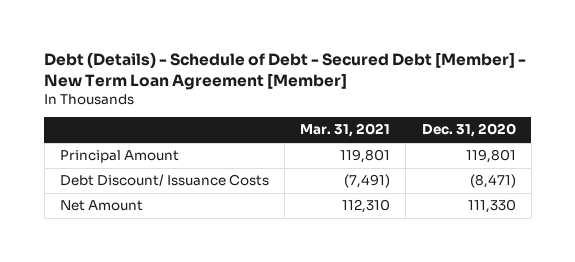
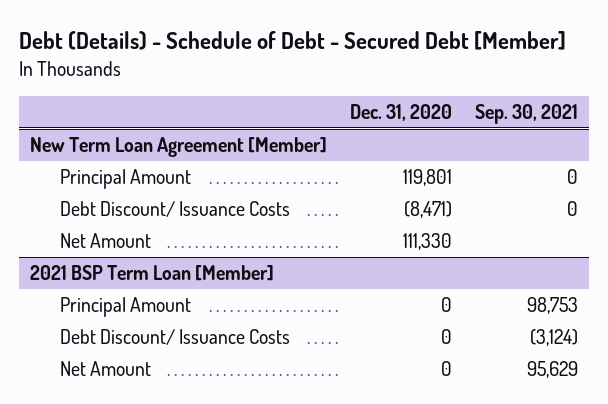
[44,51,527,90] Debt (Details) - Schedule of Debt - Secured Debt [Member] - New Term Loan Agreement [Member] -> [18,31,566,51] Debt (Details) - Schedule of Debt - Secured Debt [Member]
[300,123,391,138] Mar. 31, 2021 -> none
none -> [474,103,578,124] Sep. 30, 2021
none -> [30,137,328,158] New Term Loan Agreement [Member]
none -> [30,265,275,282] 2021 BSP Term Loan [Member]
none -> [60,297,192,318] Principal Amount
none -> [60,329,291,346] Debt Discount/ Issuance Costs
none -> [60,361,152,377] Net Amount

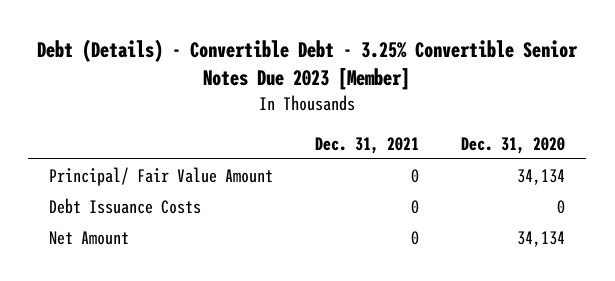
[18,31,566,51] Debt (Details) - Schedule of Debt - Secured Debt [Member] -> [37,38,579,90] Debt (Details) - Convertible Debt - 3.25% Convertible Senior Notes Due 2023 [Member]
[474,103,578,124] Sep. 30, 2021 -> none
none -> [315,136,420,154] Dec. 31, 2021
[30,137,328,158] New Term Loan Agreement [Member] -> none
[30,265,275,282] 2021 BSP Term Loan [Member] -> none
[60,297,192,318] Principal Amount -> none
[60,329,291,346] Debt Discount/ Issuance Costs -> none
[60,361,152,377] Net Amount -> none
[60,169,192,190] Principal Amount -> [49,166,274,186] Principal/ Fair Value Amount
[402,169,452,187] 119,801 -> [517,168,566,185] 34,134
[60,201,291,218] Debt Discount/ Issuance Costs -> [49,197,202,214] Debt Issuance Costs
[403,201,452,219] (8,471) -> [557,199,566,214] 0
[402,233,452,251] 111,330 -> [517,230,566,247] 34,134

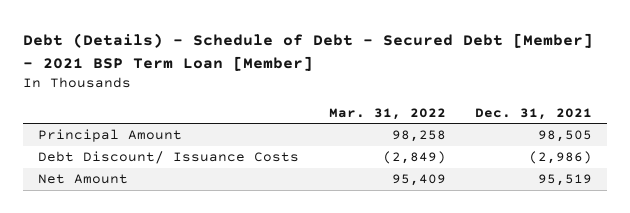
[37,38,579,90] Debt (Details) - Convertible Debt - 3.25% Convertible Senior Notes Due 2023 [Member] -> [23,33,594,71] Debt (Details) - Schedule of Debt - Secured Debt [Member] - 2021 BSP Term Loan [Member]
[461,136,566,154] Dec. 31, 2020 -> none
none -> [328,107,446,120] Mar. 31, 2022
[49,166,274,186] Principal/ Fair Value Amount -> [37,129,182,143] Principal Amount
[411,168,420,183] 0 -> [538,130,593,143] 98,505
[49,197,202,214] Debt Issuance Costs -> [37,151,299,165] Debt Discount/ Issuance Costs
[411,199,420,214] 0 -> [529,151,593,165] (2,986)
[411,230,420,245] 0 -> [538,174,593,187] 95,519

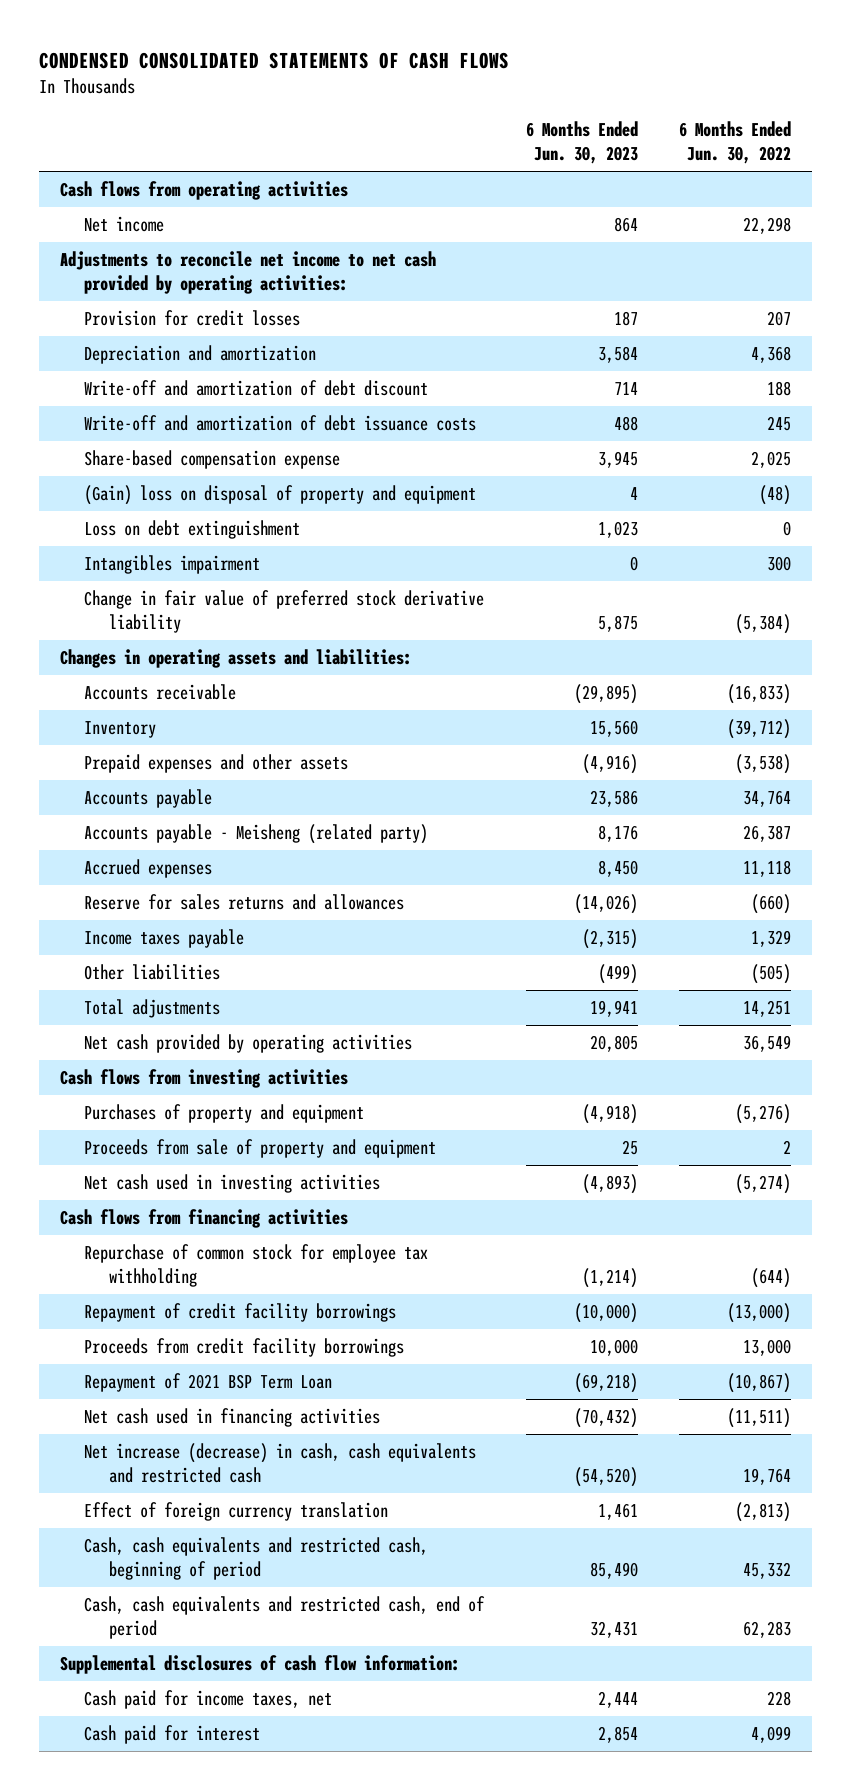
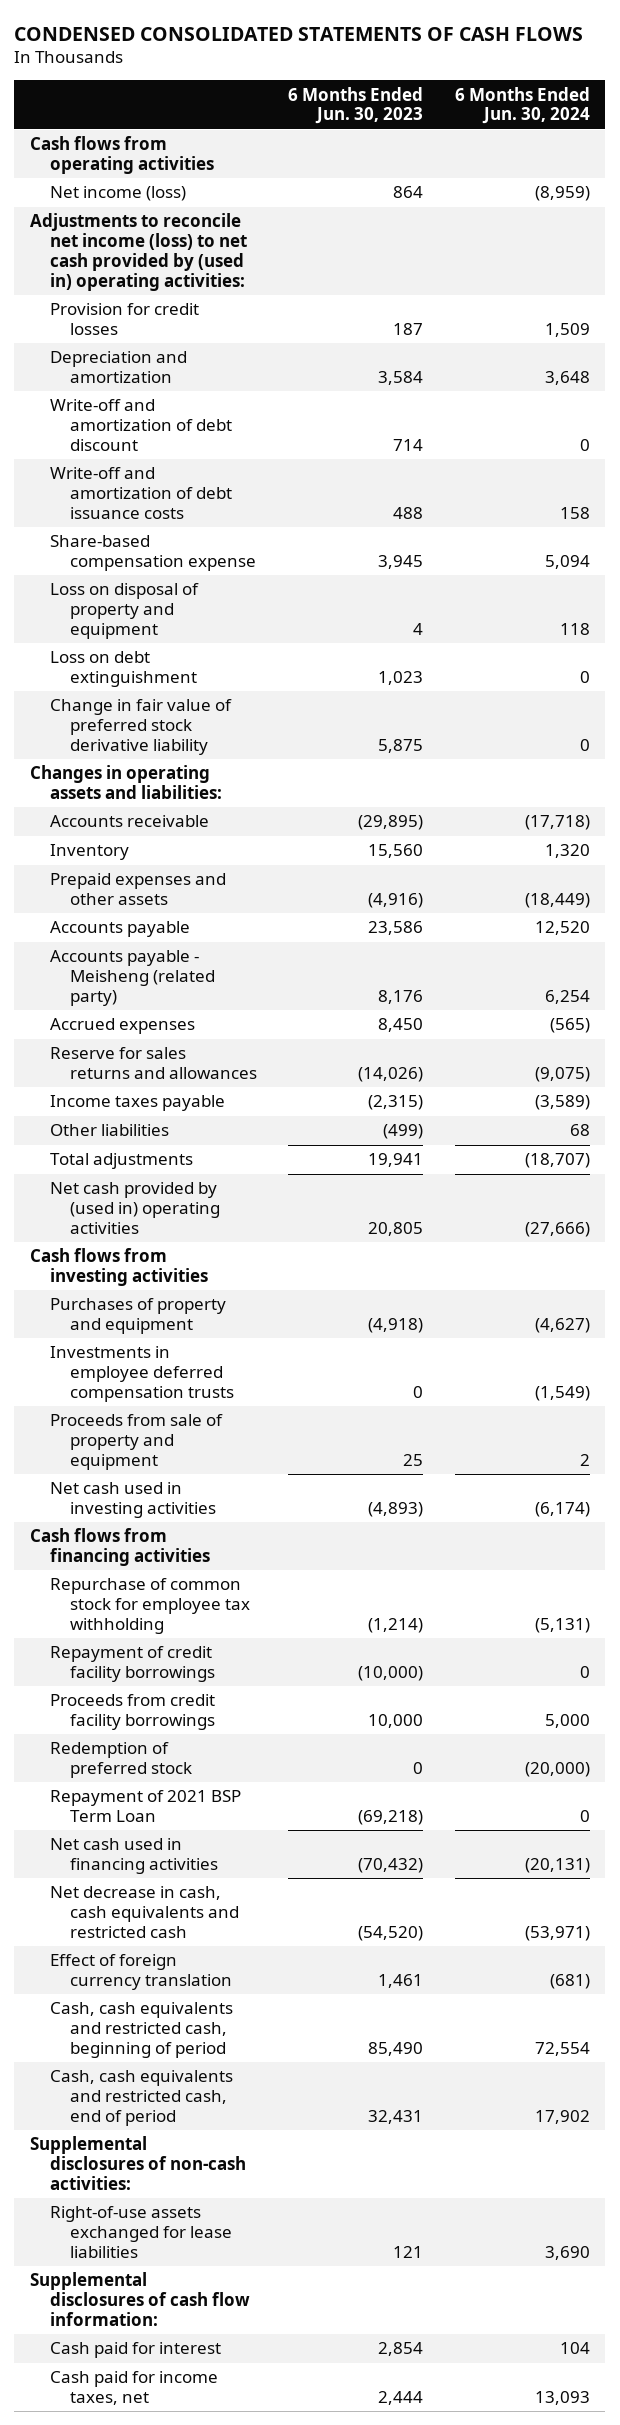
[679,121,792,165] 6 Months Ended Jun. 30, 2022 -> none
none -> [454,86,590,125] 6 Months Ended Jun. 30, 2024
[84,216,165,233] Net income -> [50,186,187,202] Net income (loss)
[59,251,436,295] Adjustments to reconcile net income to net cash provided by operating activities: -> [29,213,248,291] Adjustments to reconcile net income (loss) to net cash provided by (used in) operating activities:
[84,485,477,506] (Gain) loss on disposal of property and equipment -> [50,583,200,639] Loss on disposal of property and equipment
[84,555,261,575] Intangibles impairment -> none
[84,1034,413,1054] Net cash provided by operating activities -> [50,1182,221,1234] Net cash provided by (used in) operating activities
none -> [50,1346,235,1402] Investments in employee deferred compensation trusts
none -> [50,1742,193,1779] Redemption of preferred stock
[84,1443,477,1484] Net increase (decrease) in cash, cash equivalents and restricted cash -> [50,1886,240,1938] Net decrease in cash, cash equivalents and restricted cash
none -> [29,2136,247,2190] Supplemental disclosures of non-cash activities:
none -> [50,2206,233,2258] Right-of-use assets exchanged for lease liabilities
[84,1690,333,1710] Cash paid for income taxes, net -> [50,2371,219,2406] Cash paid for income taxes, net

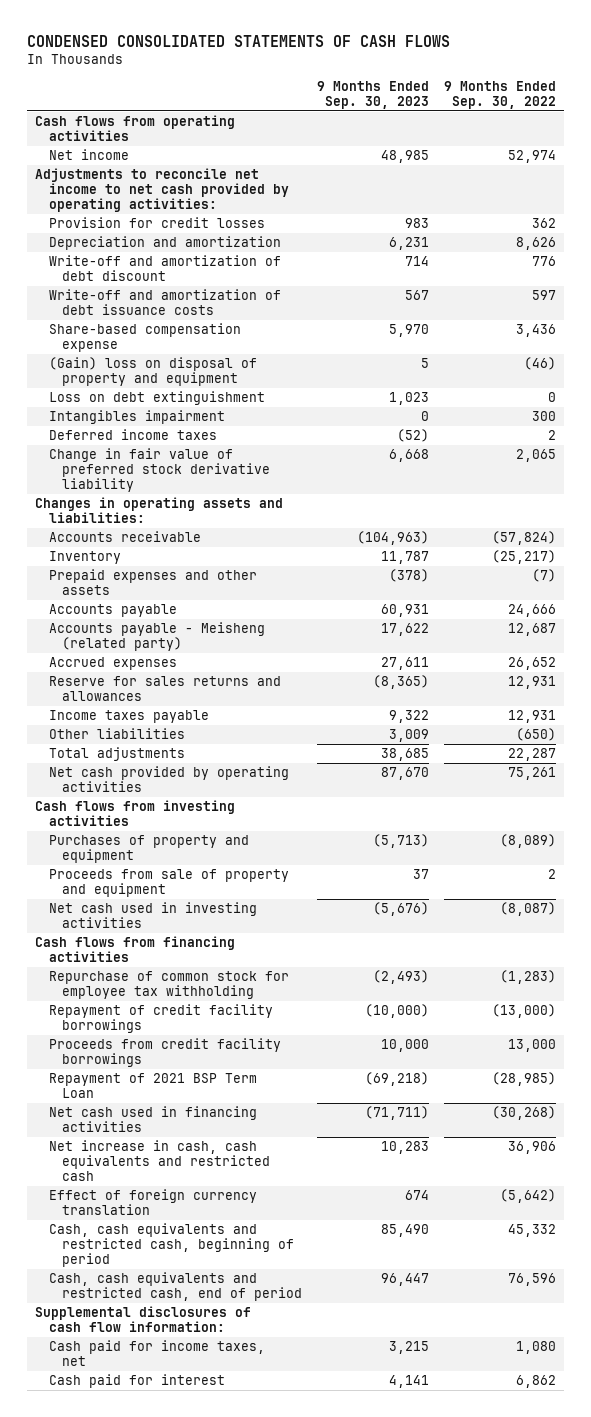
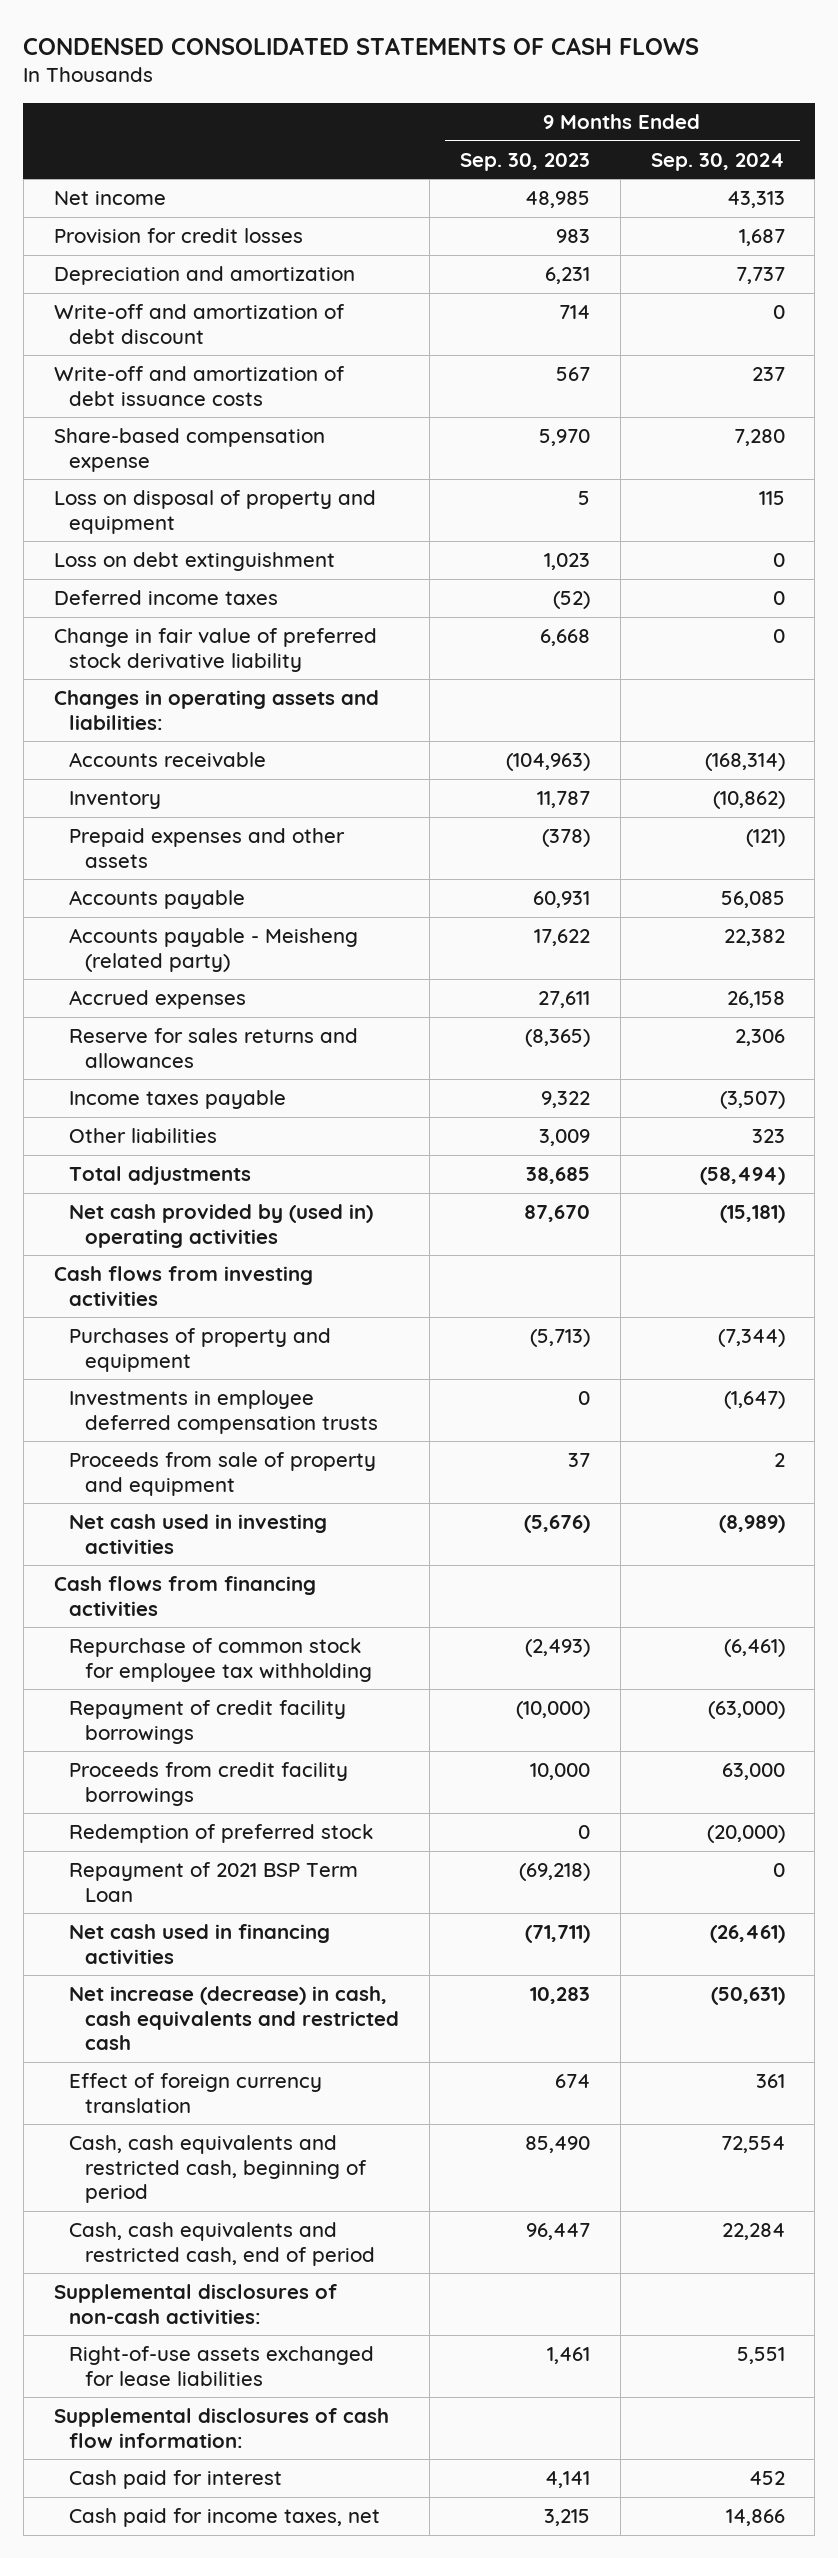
[444,80,557,109] 9 Months Ended Sep. 30, 2022 -> none
none -> [650,152,785,171] Sep. 30, 2024
[34,115,235,142] Cash flows from operating activities -> none
[34,168,289,213] Adjustments to reconcile net income to net cash provided by operating activities: -> none
[48,357,257,387] (Gain) loss on disposal of property and equipment -> [53,490,376,534] Loss on disposal of property and equipment
[48,410,225,425] Intangibles impairment -> none
[48,766,289,793] Net cash provided by operating activities -> [69,1204,374,1248] Net cash provided by (used in) operating activities
none -> [69,1390,379,1434] Investments in employee deferred compensation trusts
none -> [69,1824,374,1844] Redemption of preferred stock
[48,1140,271,1182] Net increase in cash, cash equivalents and restricted cash -> [69,1986,400,2051] Net increase (decrease) in cash, cash equivalents and restricted cash
none -> [53,2284,337,2324] Supplemental disclosures of non-cash activities:
none -> [69,2346,375,2386] Right-of-use assets exchanged for lease liabilities
[48,1340,265,1367] Cash paid for income taxes, net -> [69,2508,381,2528] Cash paid for income taxes, net

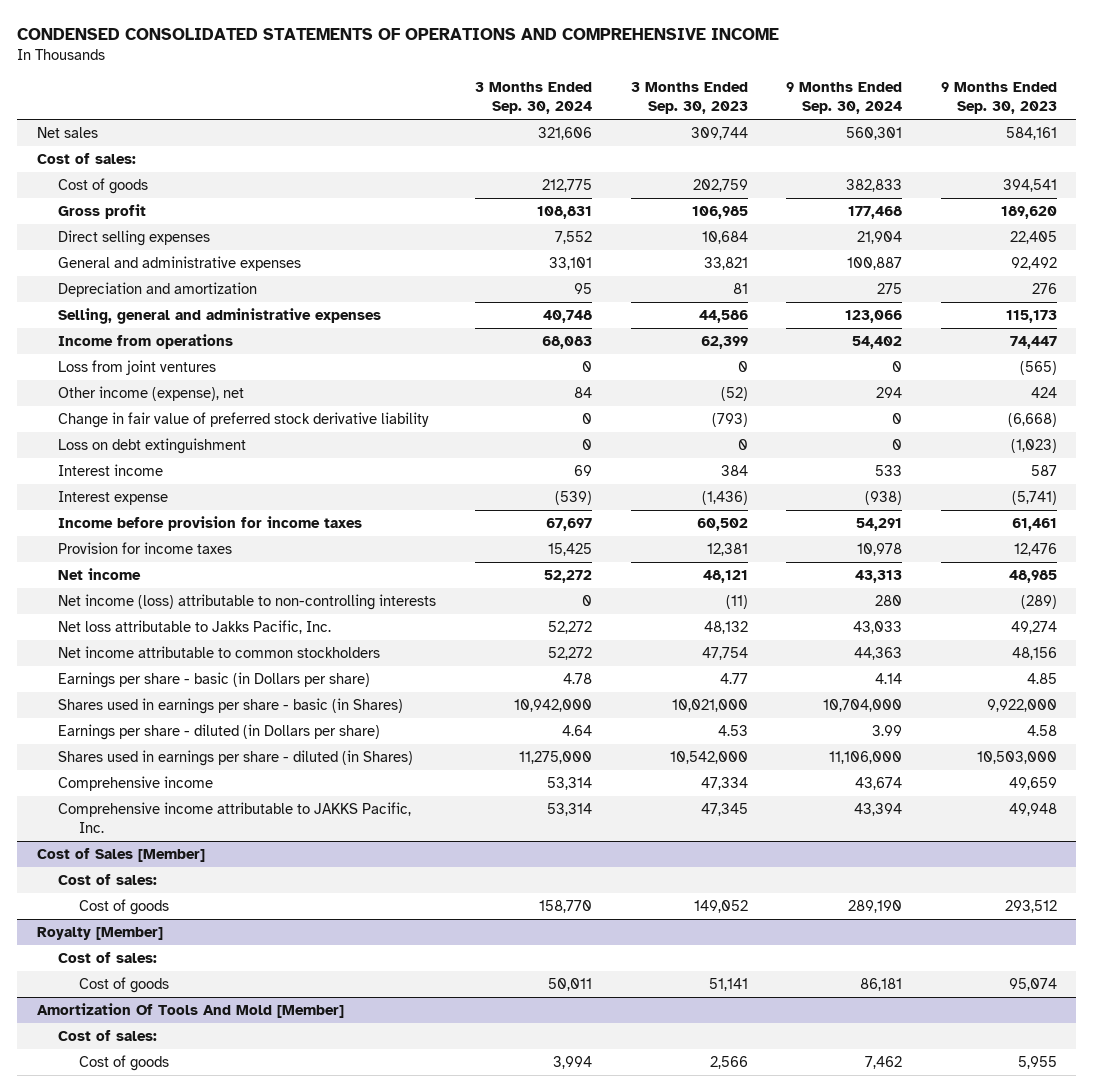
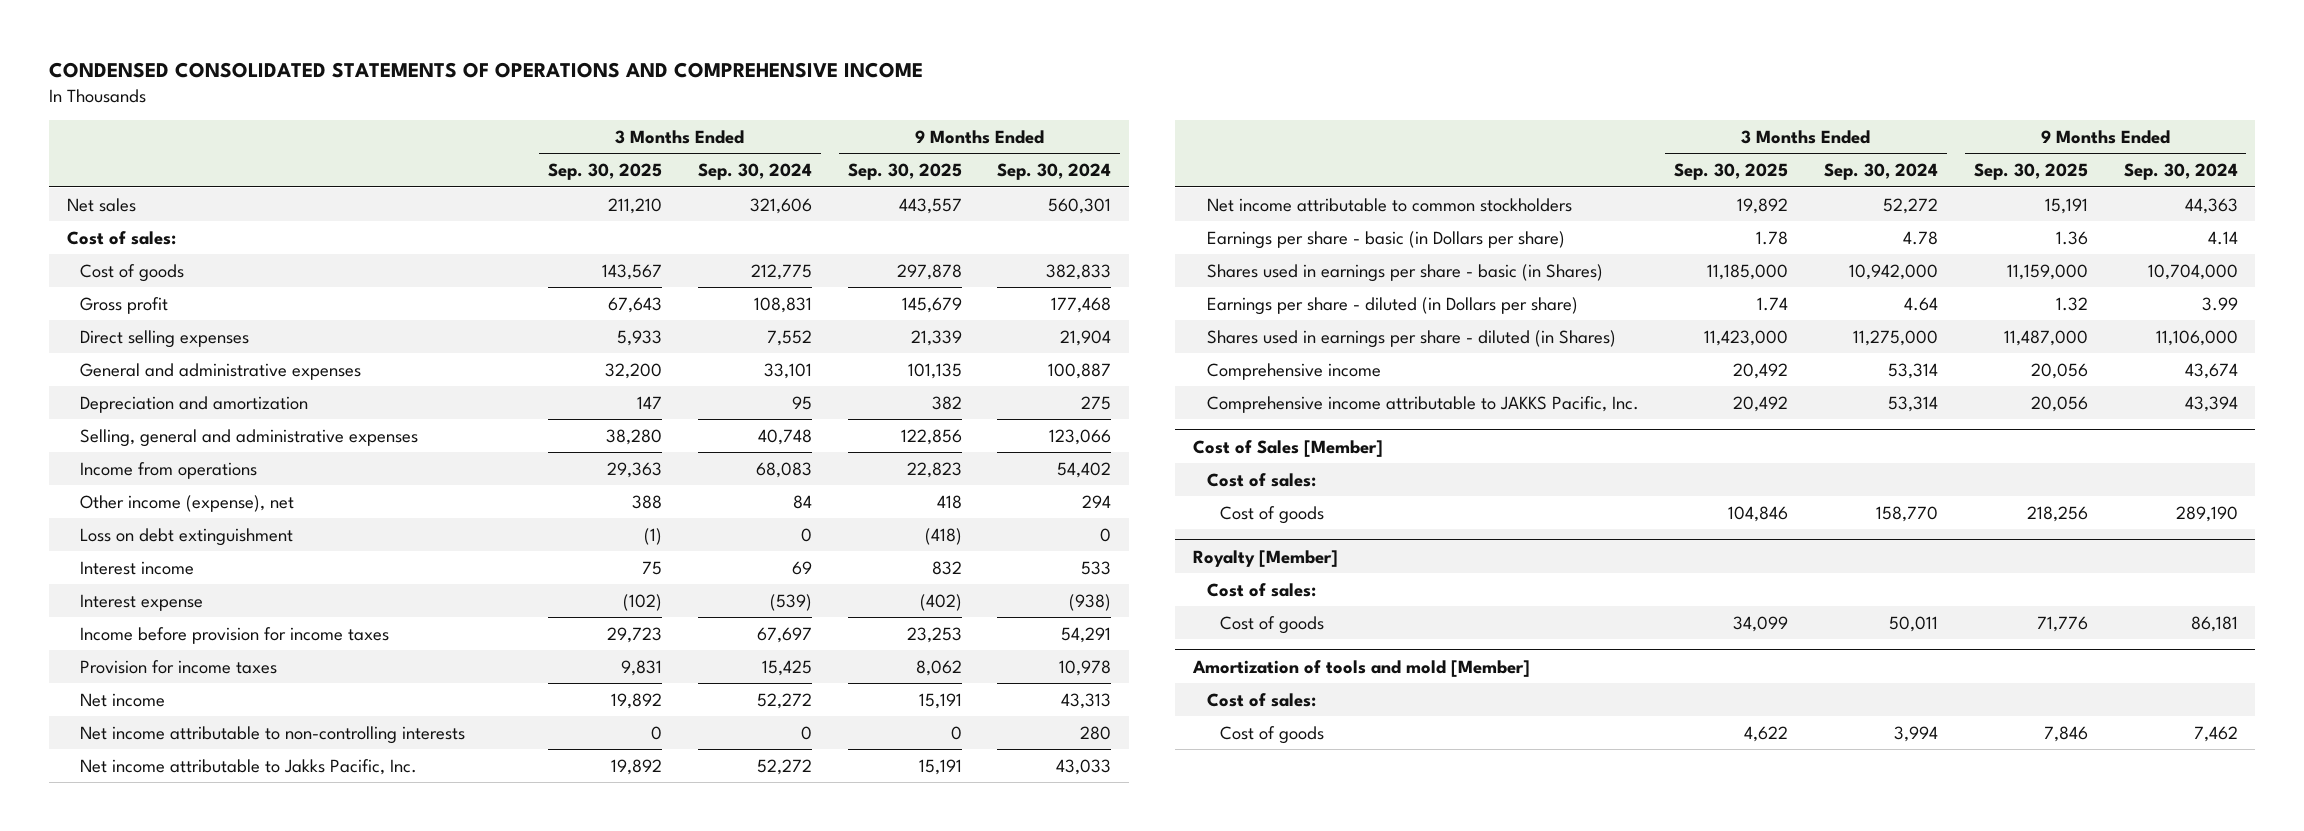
[630,82,748,115] 3 Months Ended Sep. 30, 2023 -> none
[941,82,1058,115] 9 Months Ended Sep. 30, 2023 -> none
none -> [548,163,663,181] Sep. 30, 2025
none -> [847,163,962,181] Sep. 30, 2025
[58,359,217,375] Loss from joint ventures -> none
[58,411,430,428] Change in fair value of preferred stock derivative liability -> none
[58,593,437,610] Net income (loss) attributable to non-controlling interests -> [80,725,466,744] Net income attributable to non-controlling interests
[58,619,332,634] Net loss attributable to Jakks Pacific, Inc. -> [80,758,418,775] Net income attributable to Jakks Pacific, Inc.
[36,1002,344,1018] Amortization Of Tools And Mold [Member] -> [1191,659,1530,677] Amortization of tools and mold [Member]

